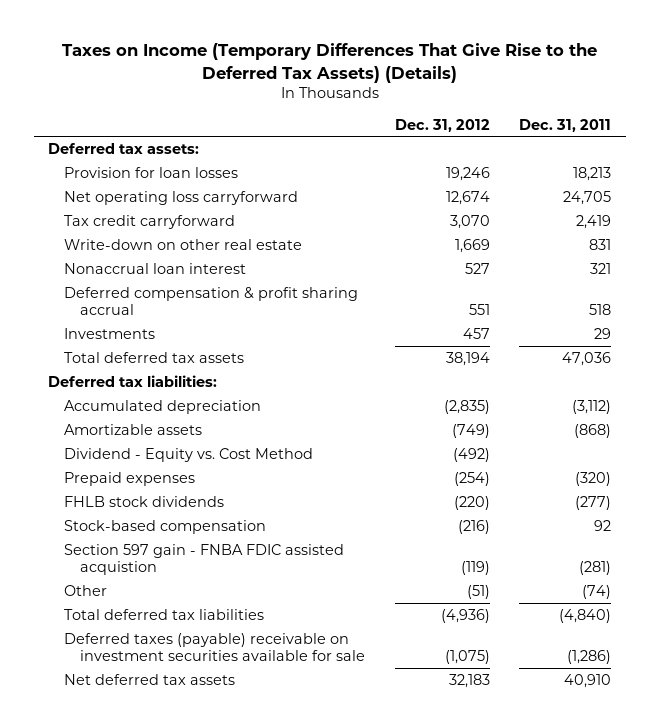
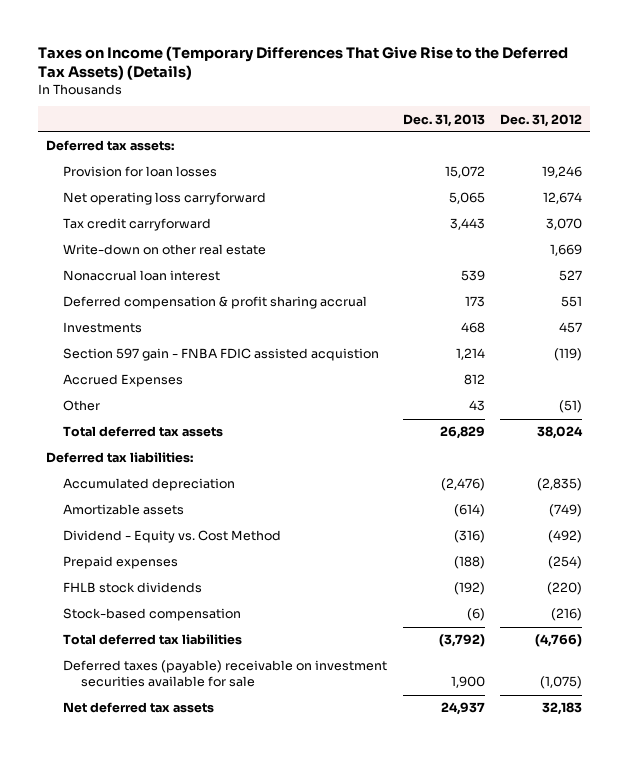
[519,118,612,132] Dec. 31, 2011 -> none
none -> [402,113,485,127] Dec. 31, 2013
[64,544,345,576] Section 597 gain - FNBA FDIC assisted acquistion -> [63,348,380,362] Section 597 gain - FNBA FDIC assisted acquistion
none -> [63,374,184,388] Accrued Expenses
[64,585,108,597] Other -> [63,400,101,412] Other
[445,352,490,367] 38,194 -> [537,426,584,440] 38,024
[440,609,490,624] (4,936) -> [535,634,583,648] (4,766)

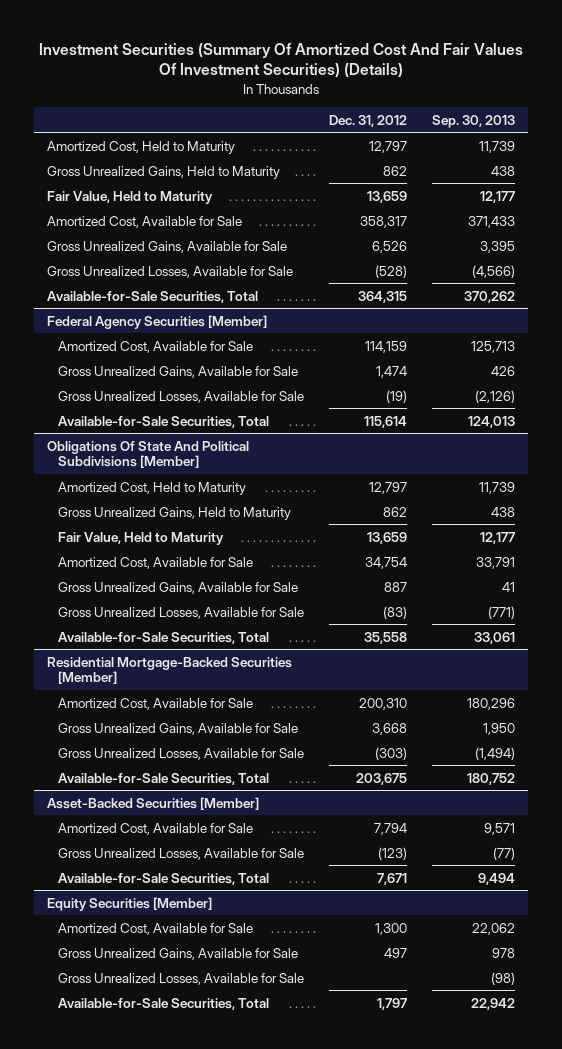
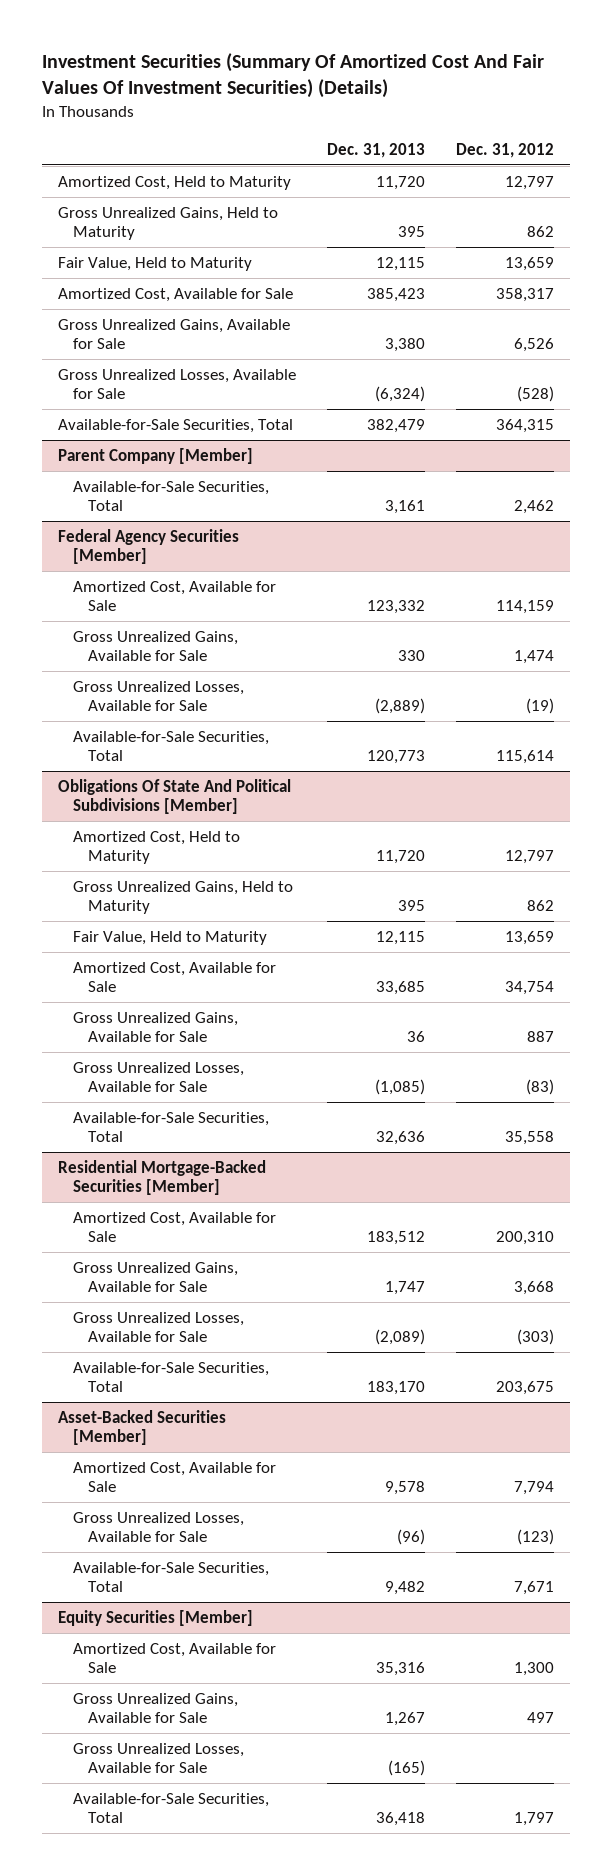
[432,114,516,128] Sep. 30, 2013 -> none
none -> [326,142,425,158] Dec. 31, 2013
none -> [57,447,253,464] Parent Company [Member]
none -> [72,480,269,512] Available-for-Sale Securities, Total

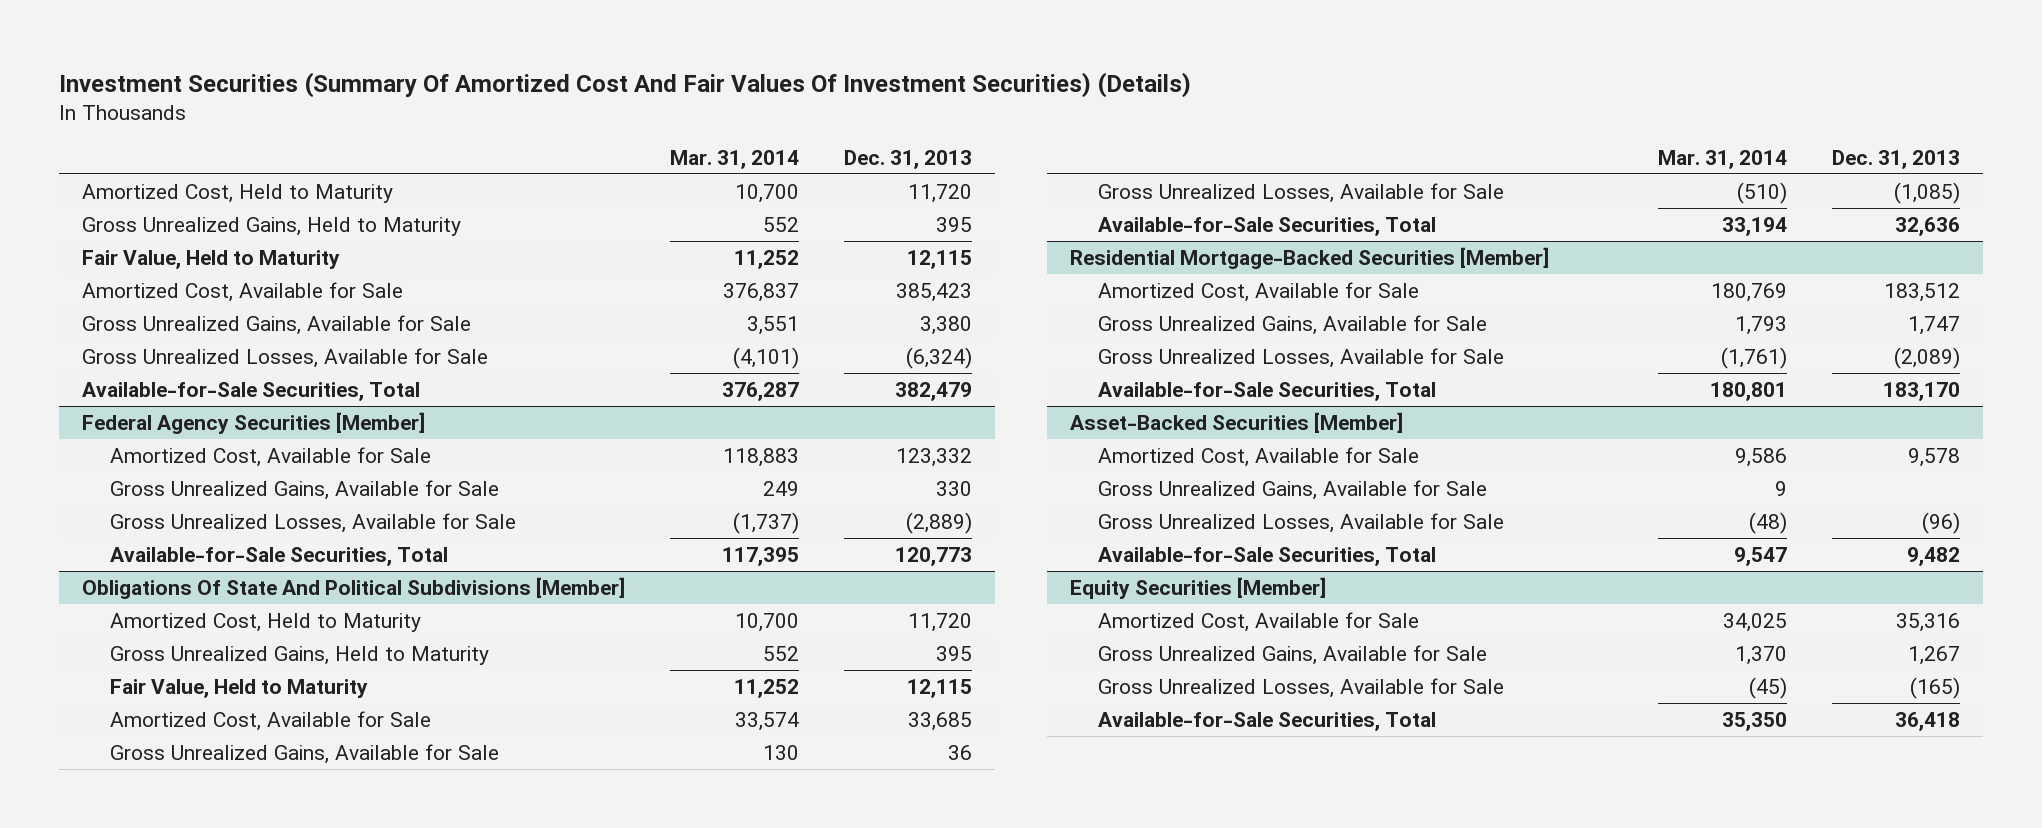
[456,142,555,158] Dec. 31, 2012 -> none
none -> [670,149,800,169] Mar. 31, 2014
[57,447,253,464] Parent Company [Member] -> none
[72,480,269,512] Available-for-Sale Securities, Total -> none
none -> [1097,479,1487,500] Gross Unrealized Gains, Available for Sale

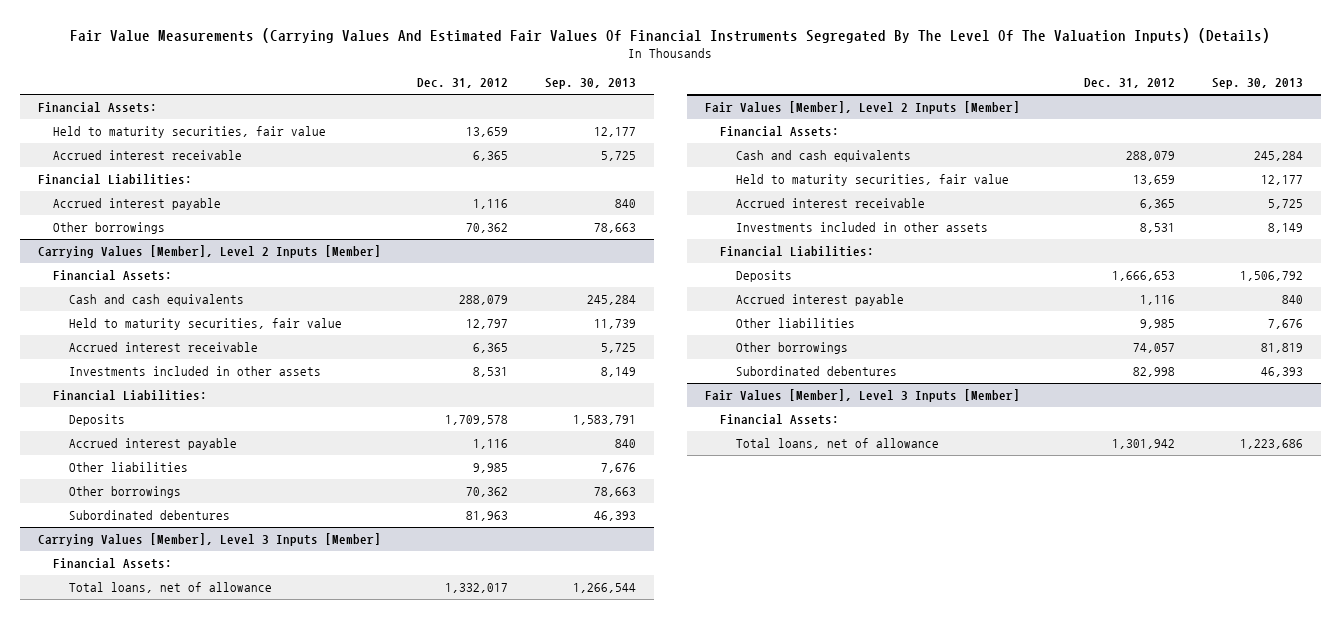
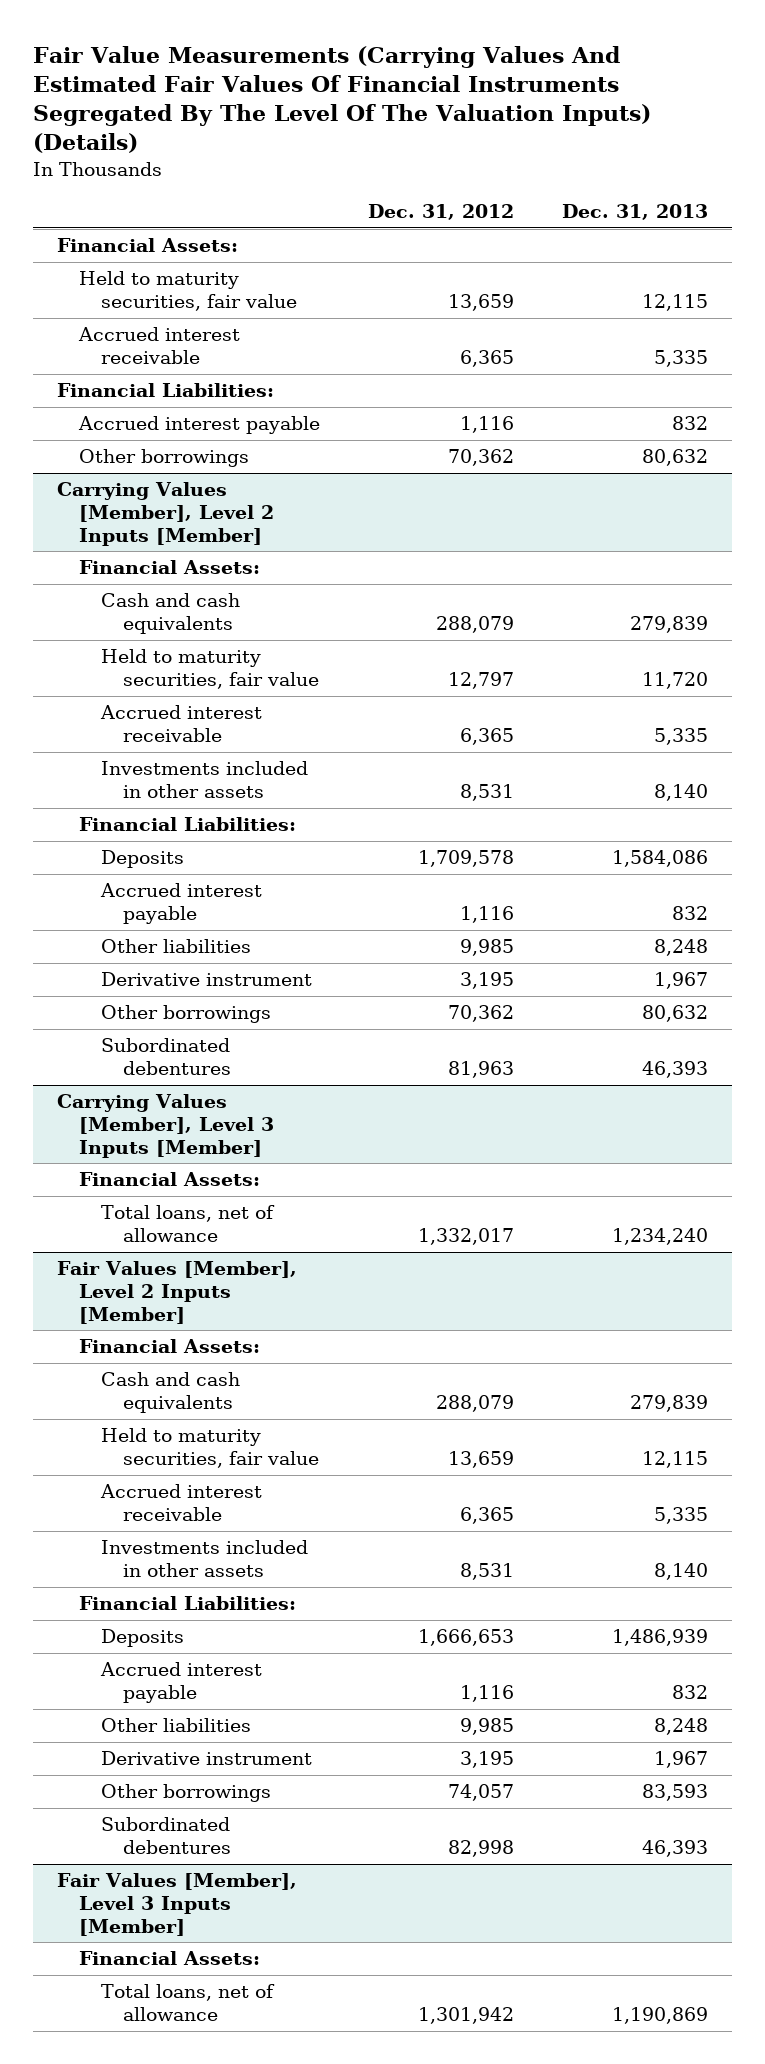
[544,78,636,90] Sep. 30, 2013 -> none
none -> [561,204,708,221] Dec. 31, 2013
none -> [100,972,312,987] Derivative instrument
none -> [100,1751,312,1766] Derivative instrument

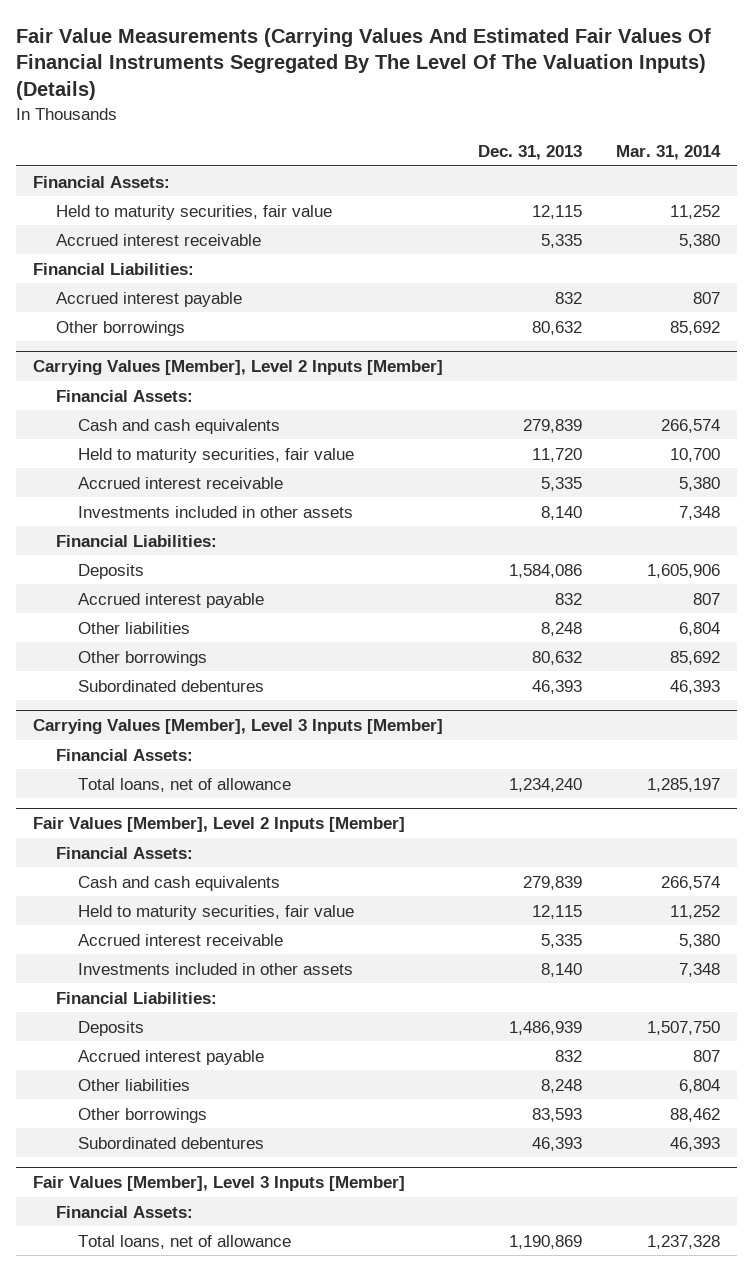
[367,204,514,221] Dec. 31, 2012 -> none
none -> [616,145,722,161] Mar. 31, 2014
[100,972,312,987] Derivative instrument -> none
[100,1751,312,1766] Derivative instrument -> none

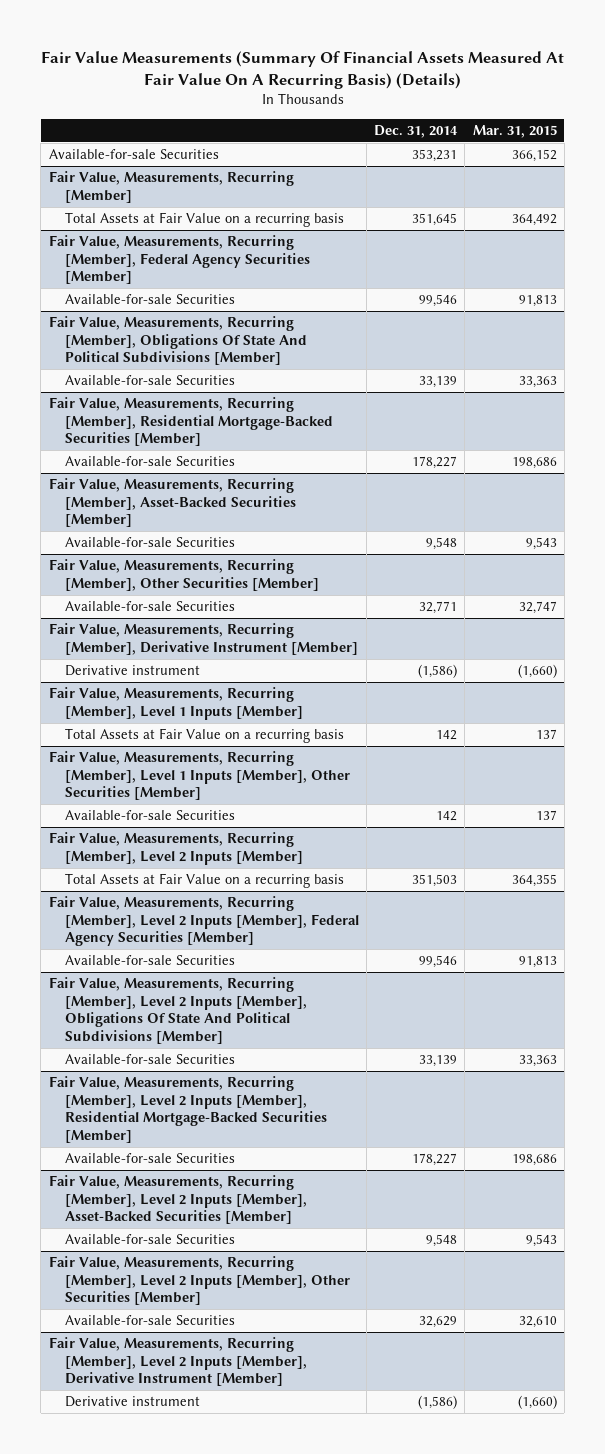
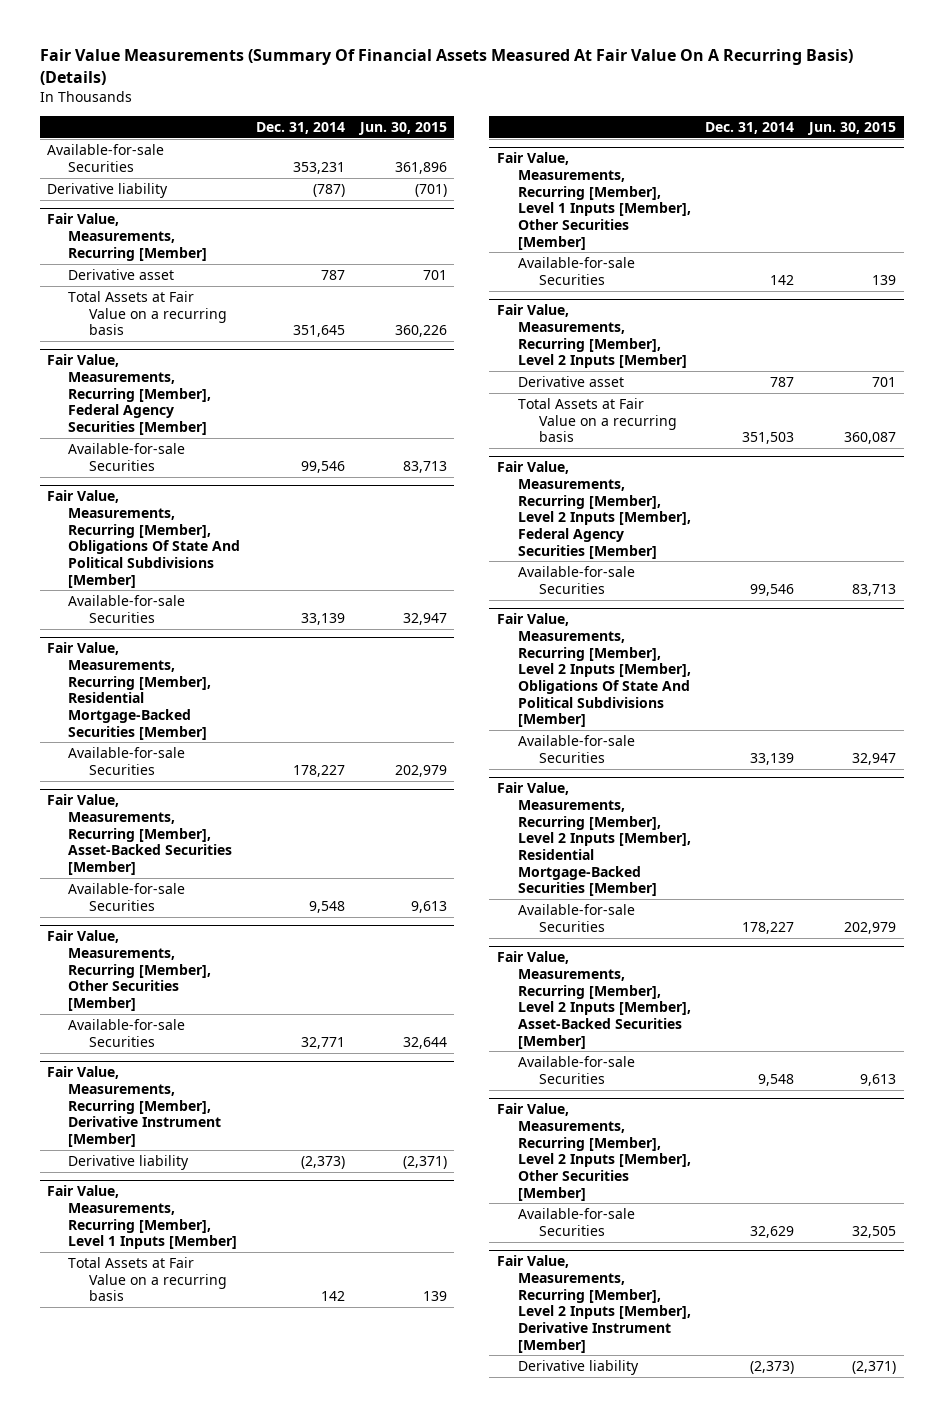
[472,124,557,138] Mar. 31, 2015 -> none
none -> [357,121,447,135] Jun. 30, 2015
none -> [47,182,169,198] Derivative liability
none -> [68,268,175,280] Derivative asset
[64,665,200,677] Derivative instrument -> none
none -> [68,1154,190,1170] Derivative liability
none -> [517,375,624,387] Derivative asset
[64,1396,200,1408] Derivative instrument -> none
none -> [517,1359,639,1375] Derivative liability

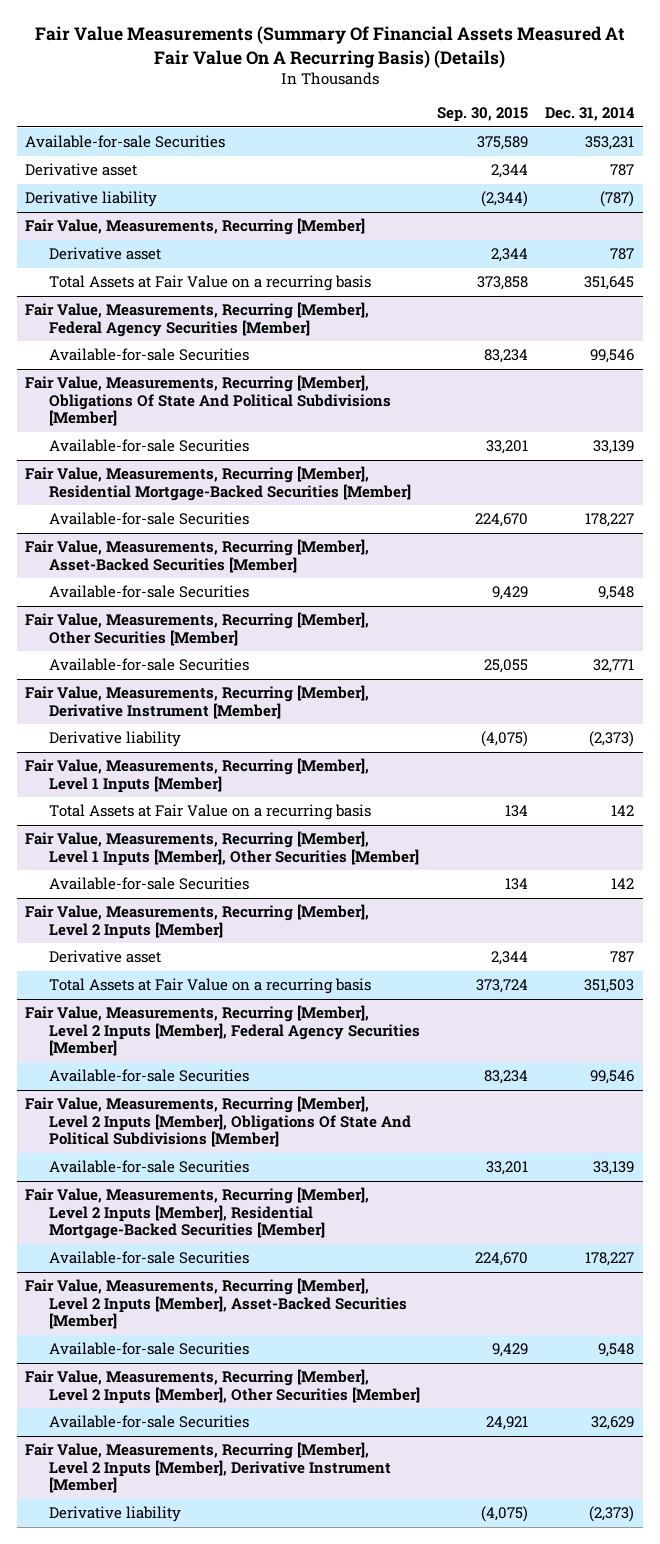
[357,121,447,135] Jun. 30, 2015 -> none
none -> [436,107,528,123] Sep. 30, 2015
none -> [25,163,138,177] Derivative asset

